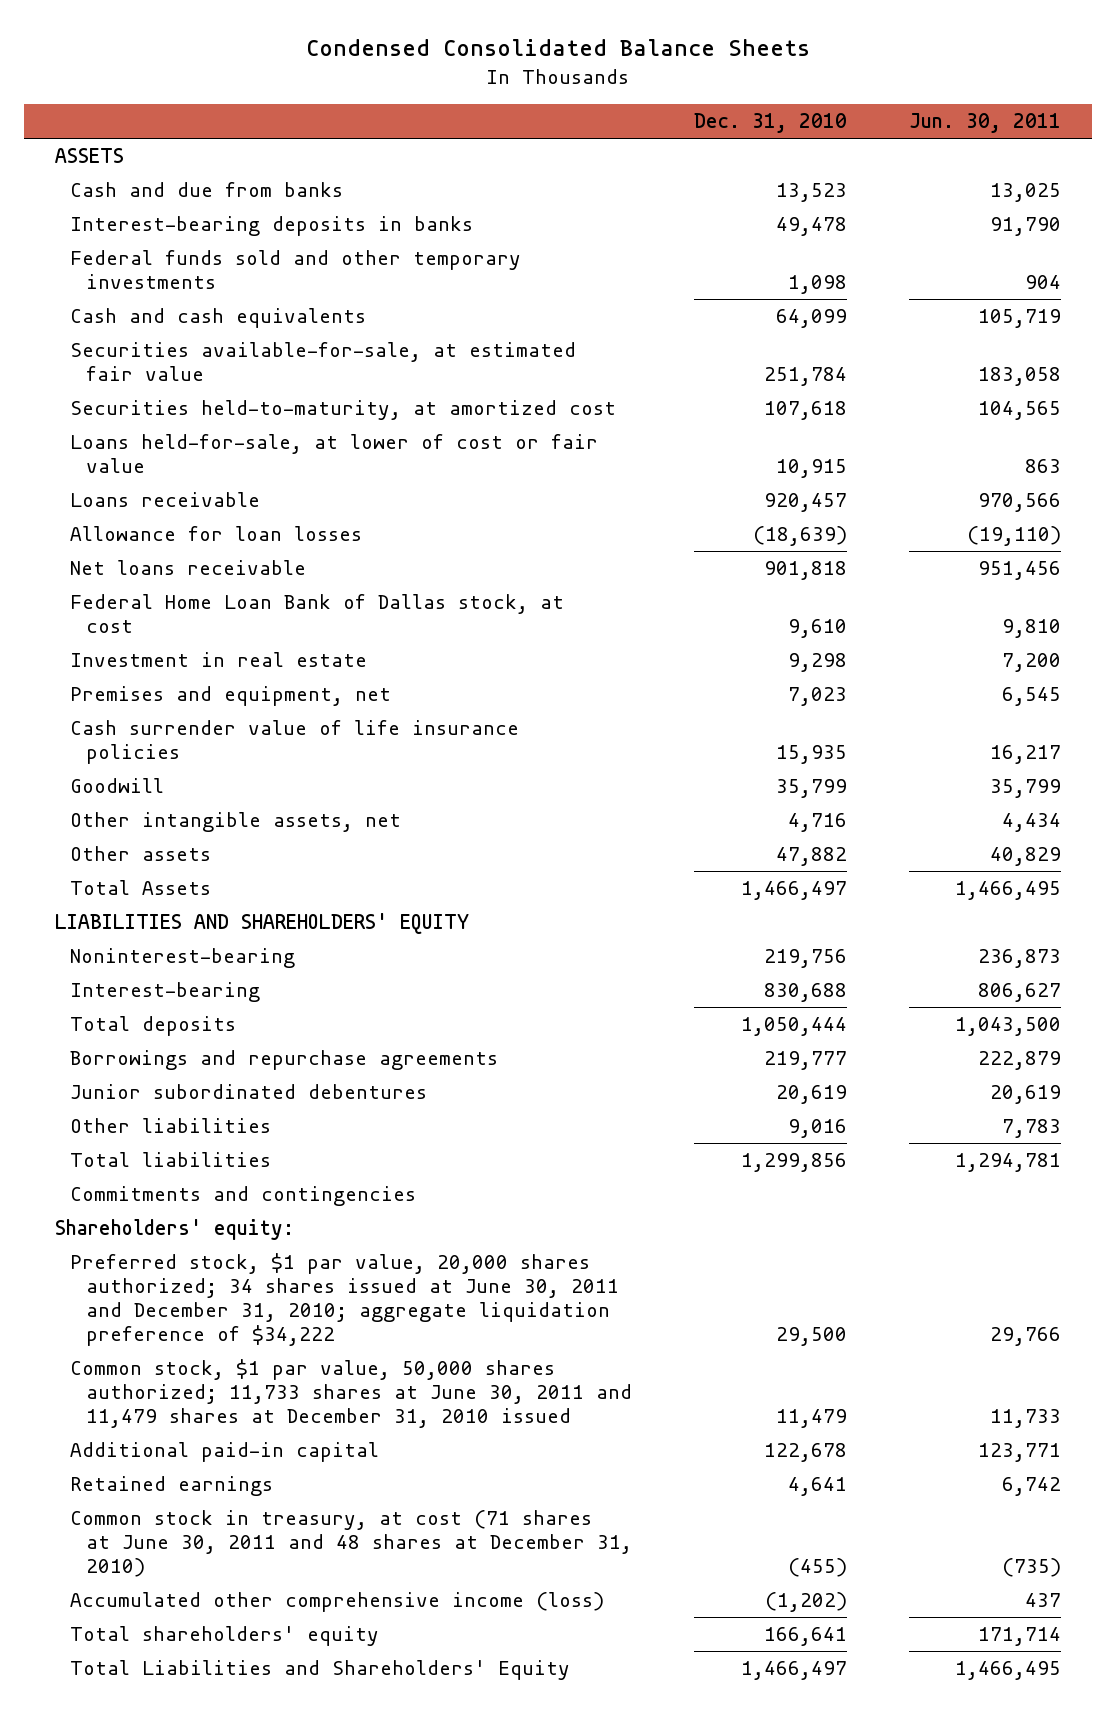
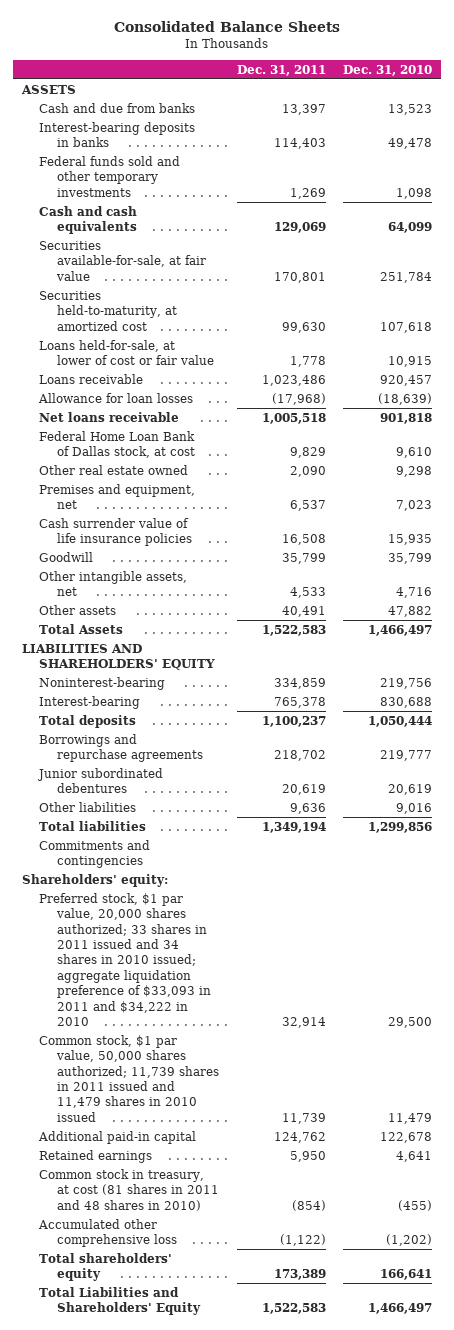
[305,38,810,56] Condensed Consolidated Balance Sheets -> [113,20,340,32] Consolidated Balance Sheets
[908,113,1061,134] Jun. 30, 2011 -> none
none -> [236,64,326,76] Dec. 31, 2011
[70,342,577,382] Securities available-for-sale, at estimated fair value -> [39,240,206,281] Securities available-for-sale, at fair value
[70,652,368,668] Investment in real estate -> [39,464,189,475] Other real estate owned
[70,1253,619,1347] Preferred stock, $1 par value, 20,000 shares authorized; 34 shares issued at June 30, 2011 and December 31, 2010; aggregate liquidation preference of $34,222 -> [39,892,211,1027] Preferred stock, $1 par value, 20,000 shares authorized; 33 shares in 2011 issued and 34 shares in 2010 issued; aggregate liquidation preference of $33,093 in 2011 and $34,222 in 2010
[70,1359,632,1429] Common stock, $1 par value, 50,000 shares authorized; 11,733 shares at June 30, 2011 and 11,479 shares at December 31, 2010 issued -> [39,1034,219,1122] Common stock, $1 par value, 50,000 shares authorized; 11,739 shares in 2011 issued and 11,479 shares in 2010 issued
[70,1510,632,1578] Common stock in treasury, at cost (71 shares at June 30, 2011 and 48 shares at December 31, 2010) -> [39,1168,219,1211] Common stock in treasury, at cost (81 shares in 2011 and 48 shares in 2010)
[70,1592,605,1613] Accumulated other comprehensive income (loss) -> [38,1218,177,1248] Accumulated other comprehensive loss

